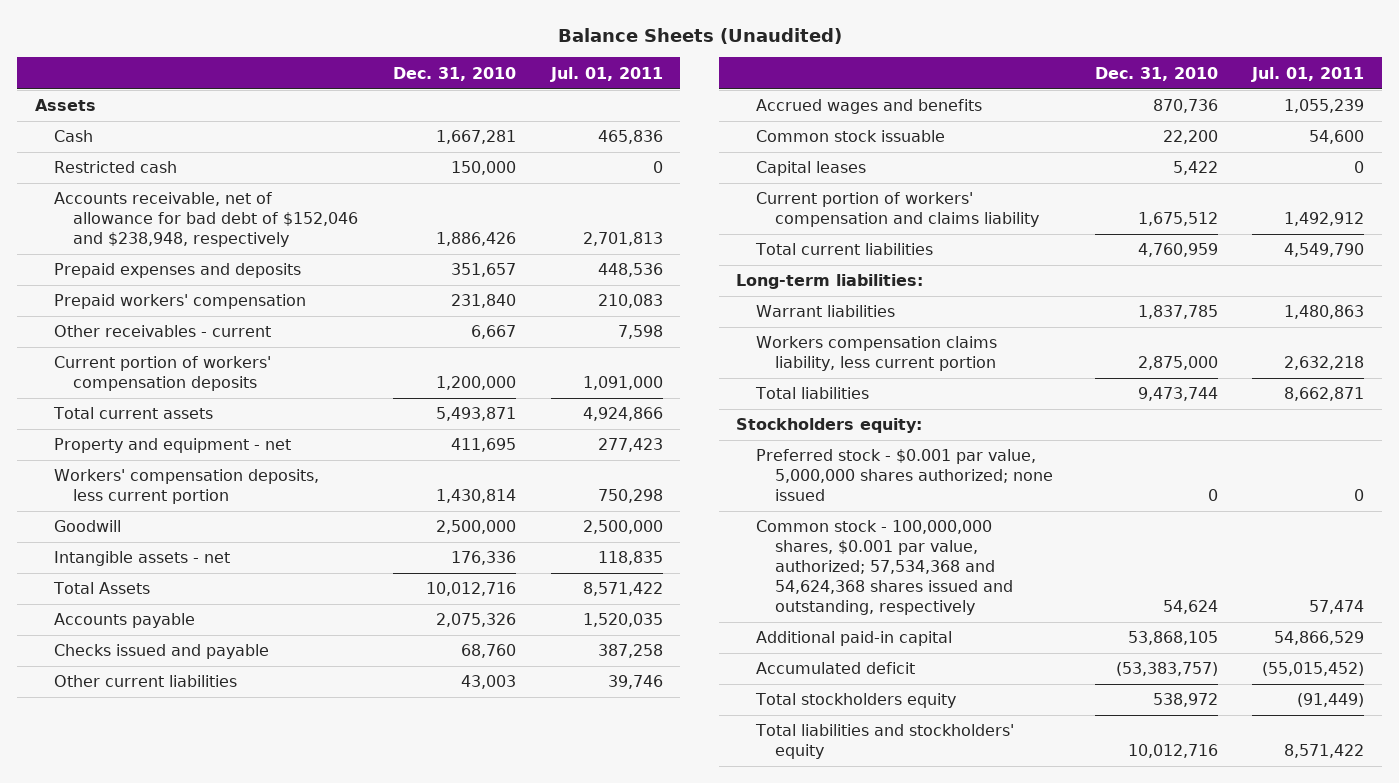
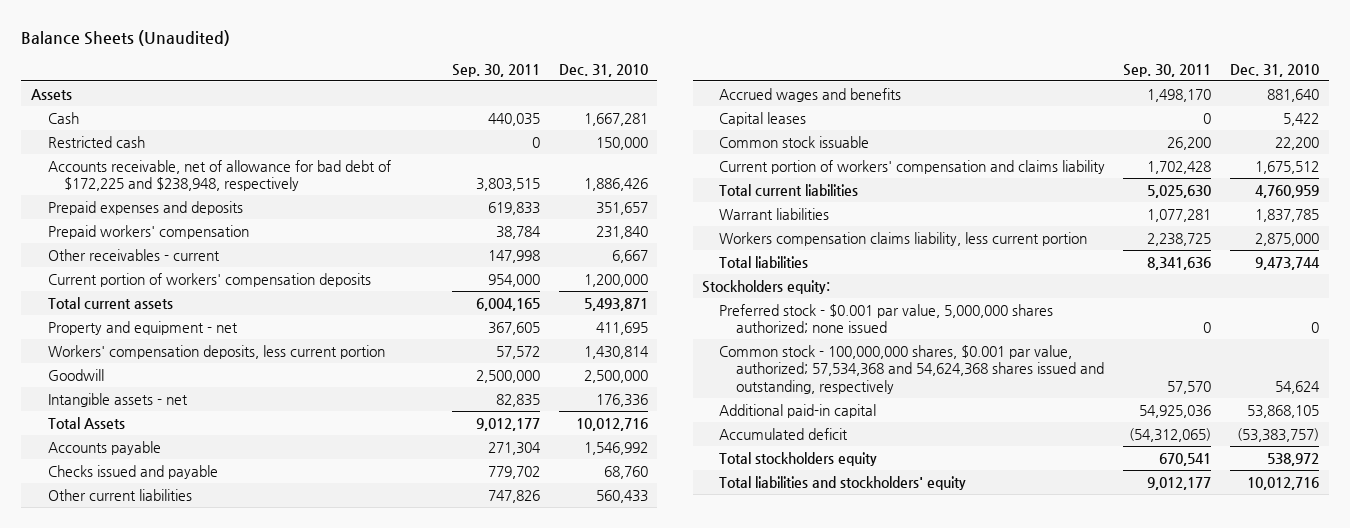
[549,66,663,82] Jul. 01, 2011 -> none
none -> [452,64,541,78] Sep. 30, 2011
[53,192,359,248] Accounts receivable, net of allowance for bad debt of $152,046 and $238,948, respectively -> [47,159,391,192] Accounts receivable, net of allowance for bad debt of $172,225 and $238,948, respectively
[435,613,516,628] 2,075,326 -> [583,441,648,455] 1,546,992
[460,675,516,690] 43,003 -> [595,489,648,503] 560,433
[1152,99,1218,114] 870,736 -> [1267,88,1320,102] 881,640
[755,130,945,143] Common stock issuable -> [718,135,869,148] Common stock issuable
[736,274,924,290] Long-term liabilities: -> none

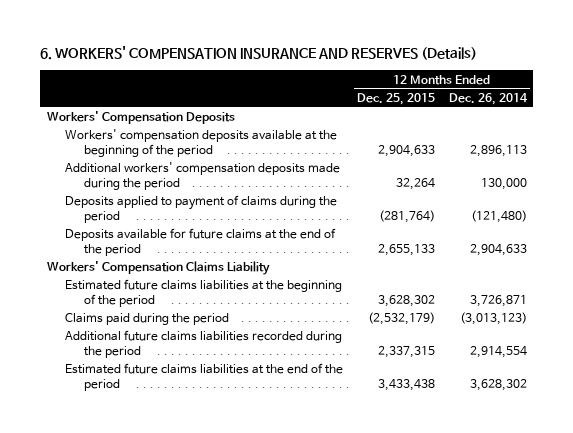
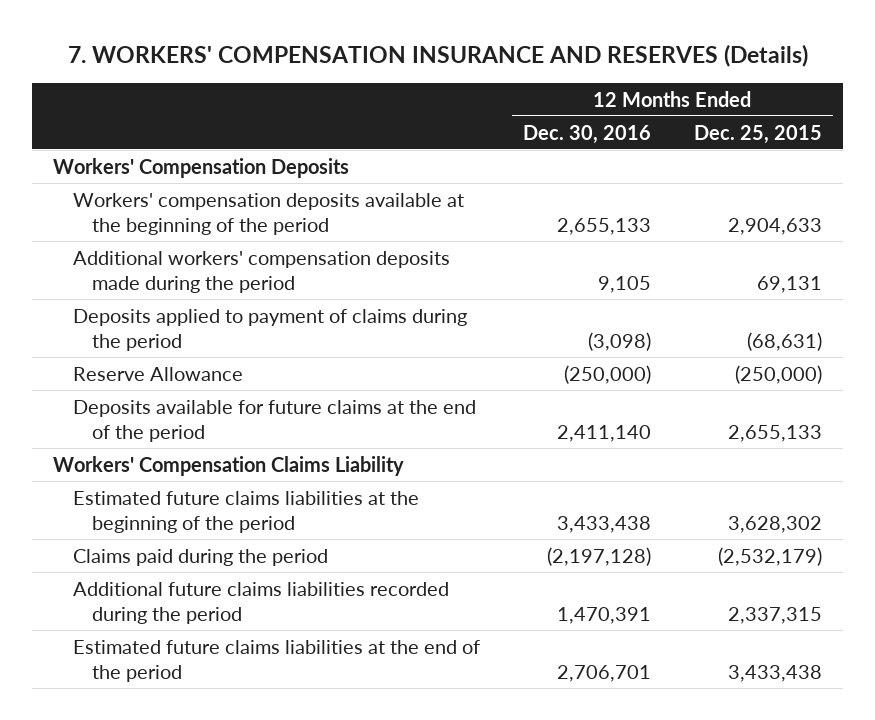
[40,46,478,61] 6. WORKERS' COMPENSATION INSURANCE AND RESERVES (Details) -> [67,44,808,68] 7. WORKERS' COMPENSATION INSURANCE AND RESERVES (Details)
[448,92,528,105] Dec. 26, 2014 -> none
none -> [522,124,651,144] Dec. 30, 2016
[395,178,435,191] 32,264 -> [756,275,822,293] 69,131
[378,210,435,224] (281,764) -> [746,331,822,351] (68,631)
none -> [72,366,243,381] Reserve Allowance

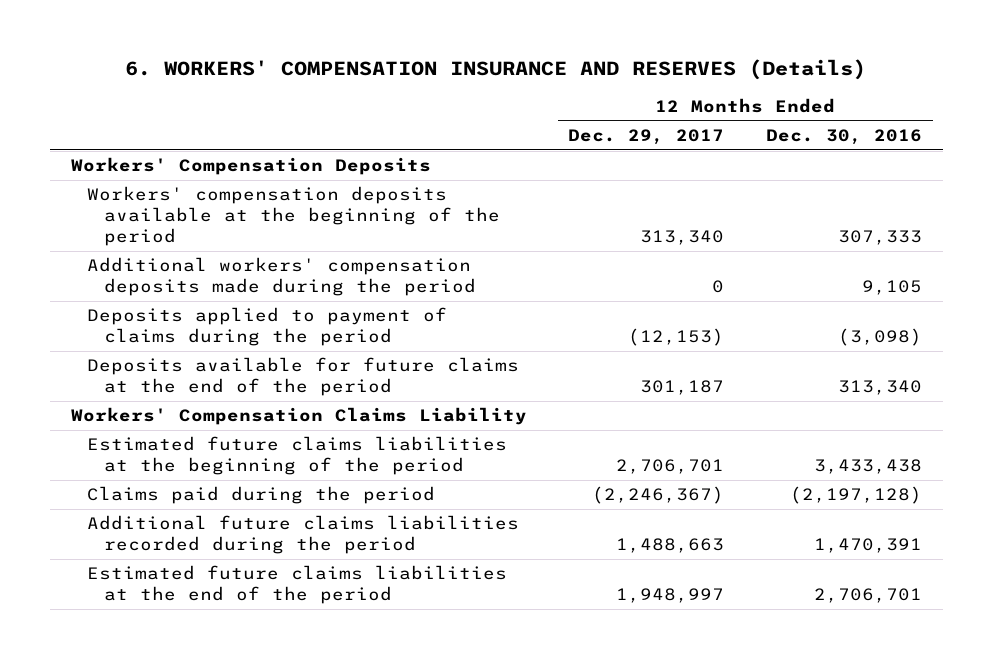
[67,44,808,68] 7. WORKERS' COMPENSATION INSURANCE AND RESERVES (Details) -> [125,59,867,81] 6. WORKERS' COMPENSATION INSURANCE AND RESERVES (Details)
[693,124,822,144] Dec. 25, 2015 -> none
none -> [568,128,725,145] Dec. 29, 2017
[556,217,651,235] 2,655,133 -> [838,230,923,246] 307,333
[72,366,243,381] Reserve Allowance -> none
[556,424,651,442] 2,411,140 -> [838,380,923,396] 313,340

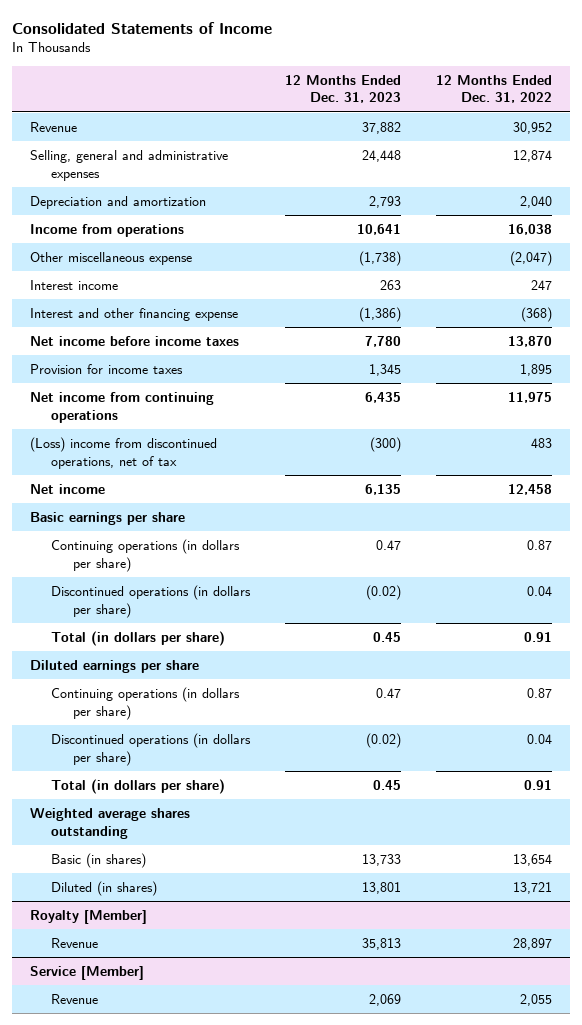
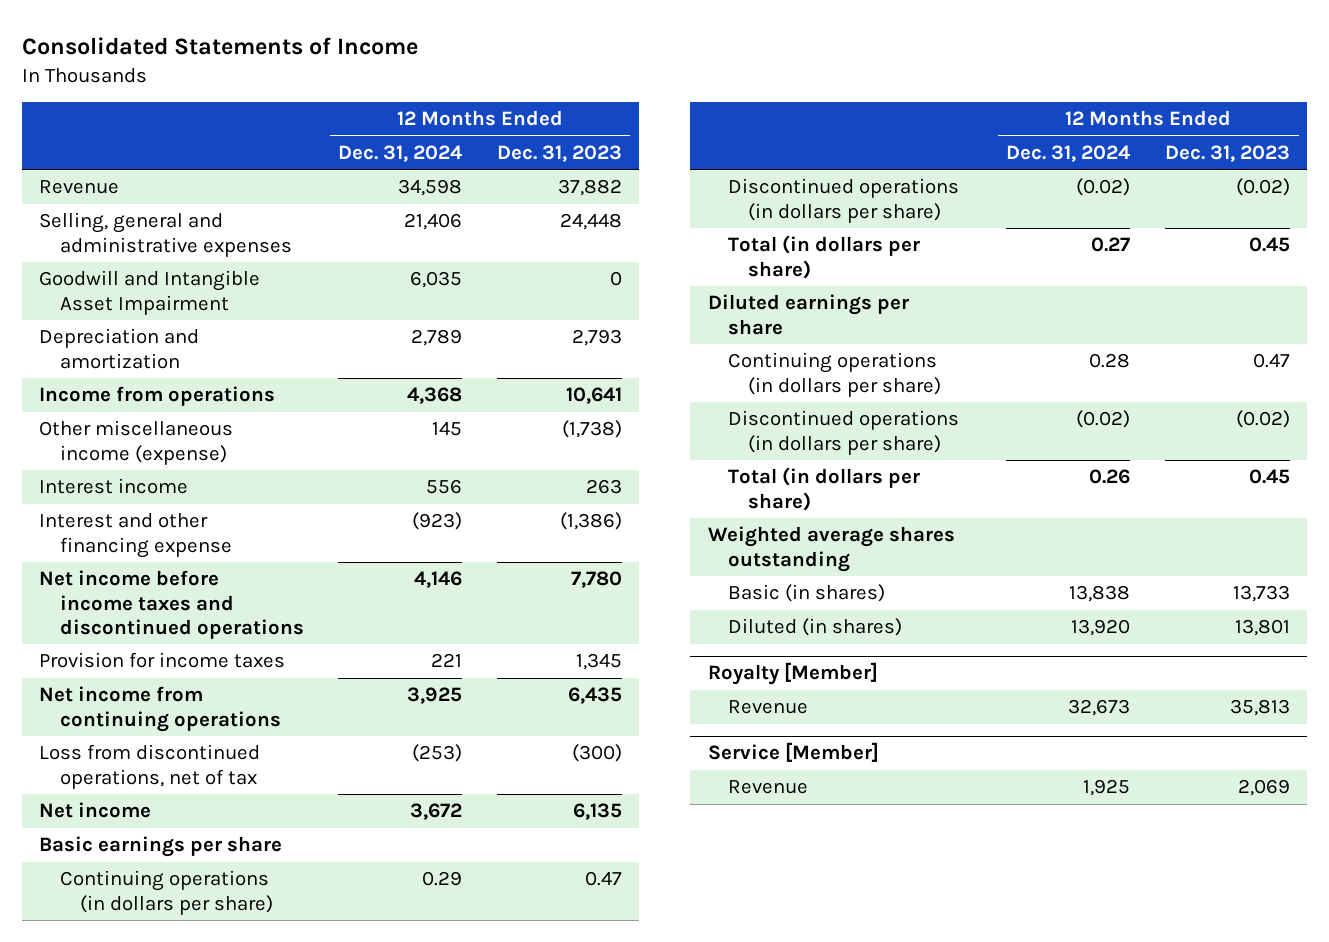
[436,74,553,104] 12 Months Ended Dec. 31, 2022 -> none
none -> [338,145,463,163] Dec. 31, 2024
none -> [39,270,261,315] Goodwill and Intangible Asset Impairment
[29,251,192,265] Other miscellaneous expense -> [39,420,234,465] Other miscellaneous income (expense)
[29,335,239,346] Net income before income taxes -> [39,570,304,639] Net income before income taxes and discontinued operations
[29,436,217,469] (Loss) income from discontinued operations, net of tax -> [39,744,261,789] Loss from discontinued operations, net of tax

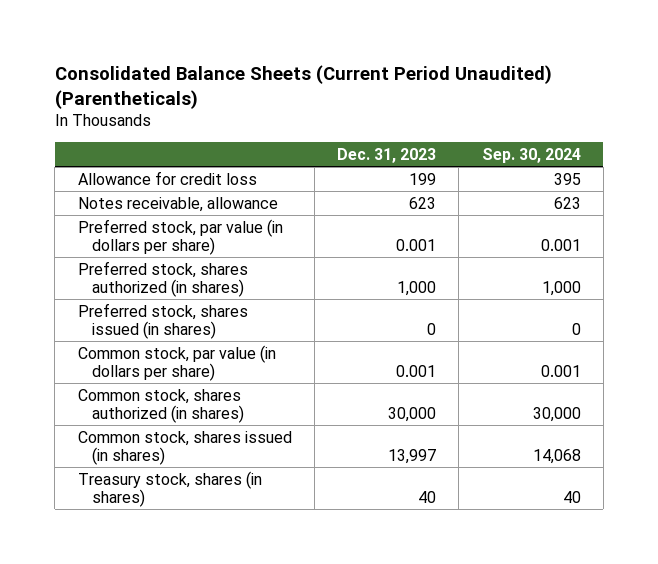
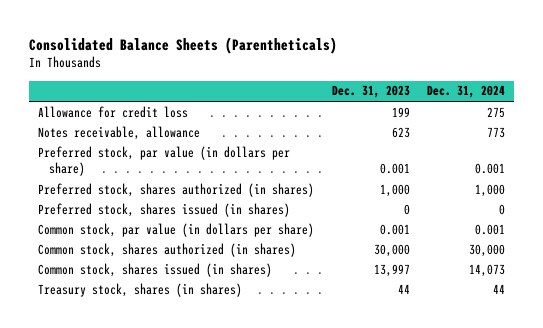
[54,64,552,109] Consolidated Balance Sheets (Current Period Unaudited) (Parentheticals) -> [29,36,338,54] Consolidated Balance Sheets (Parentheticals)
[481,147,581,163] Sep. 30, 2024 -> none
none -> [427,85,506,99] Dec. 31, 2024
[418,491,437,504] 40 -> [397,283,410,294] 44

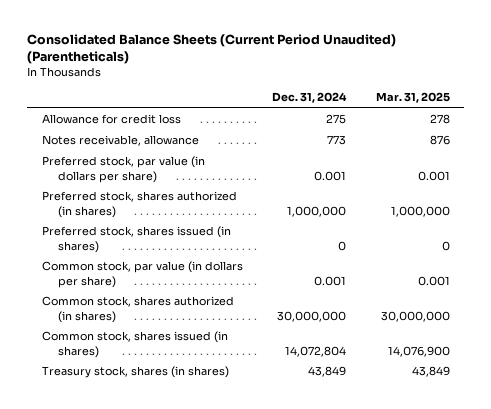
[29,36,338,54] Consolidated Balance Sheets (Parentheticals) -> [26,33,396,65] Consolidated Balance Sheets (Current Period Unaudited) (Parentheticals)
[331,85,410,99] Dec. 31, 2023 -> none
none -> [375,92,450,104] Mar. 31, 2025
[475,183,506,197] 1,000 -> [287,205,347,217] 1,000,000
[469,243,506,257] 30,000 -> [277,310,347,322] 30,000,000
[469,263,506,277] 14,073 -> [285,345,347,357] 14,072,804
[493,283,506,294] 44 -> [308,366,347,378] 43,849

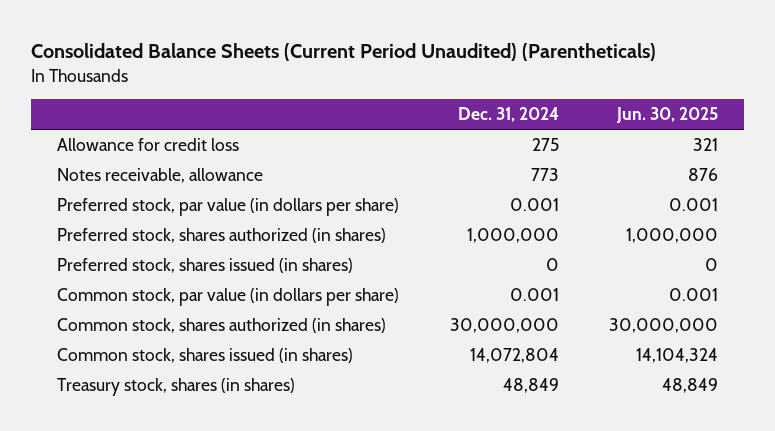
[375,92,450,104] Mar. 31, 2025 -> none
none -> [616,107,719,124] Jun. 30, 2025
[308,366,347,378] 43,849 -> [502,378,559,394] 48,849

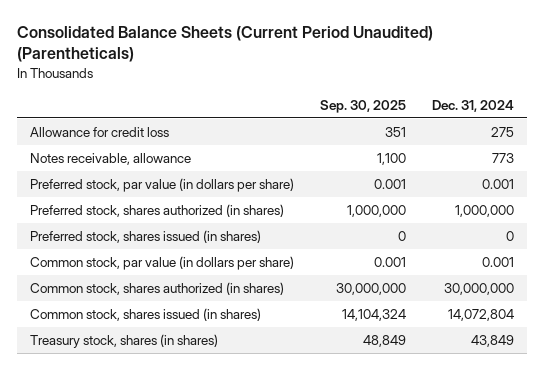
[616,107,719,124] Jun. 30, 2025 -> none
none -> [319,99,406,113] Sep. 30, 2025
[502,378,559,394] 48,849 -> [471,335,515,348] 43,849

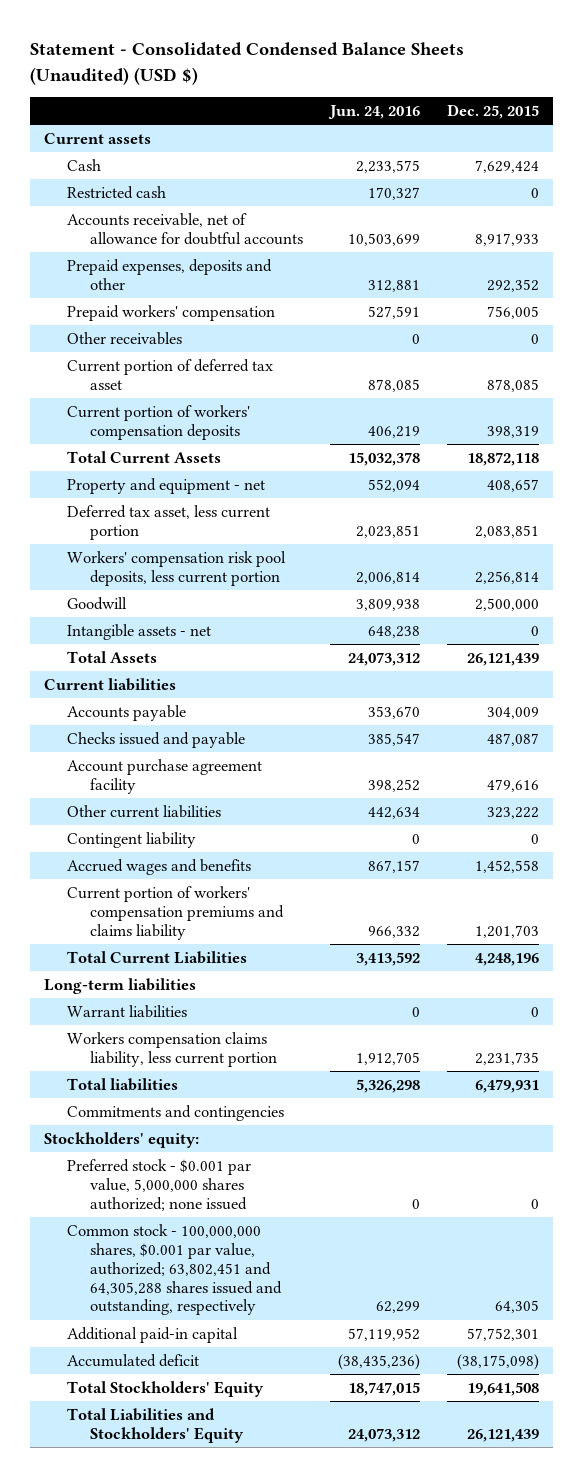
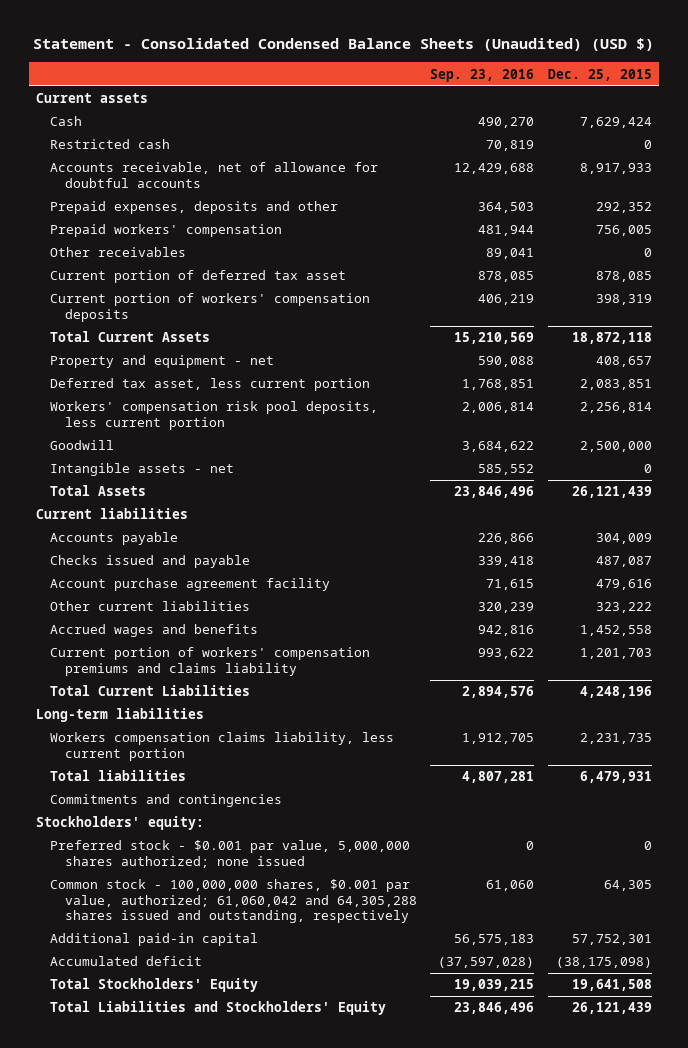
[327,104,420,119] Jun. 24, 2016 -> none
none -> [430,68,535,82] Sep. 23, 2016
[66,831,196,848] Contingent liability -> none
[66,1004,187,1018] Warrant liabilities -> none
[66,1223,282,1316] Common stock - 100,000,000 shares, $0.001 par value, authorized; 63,802,451 and 64,305,288 shares issued and outstanding, respectively -> [50,879,417,923] Common stock - 100,000,000 shares, $0.001 par value, authorized; 61,060,042 and 64,305,288 shares issued and outstanding, respectively

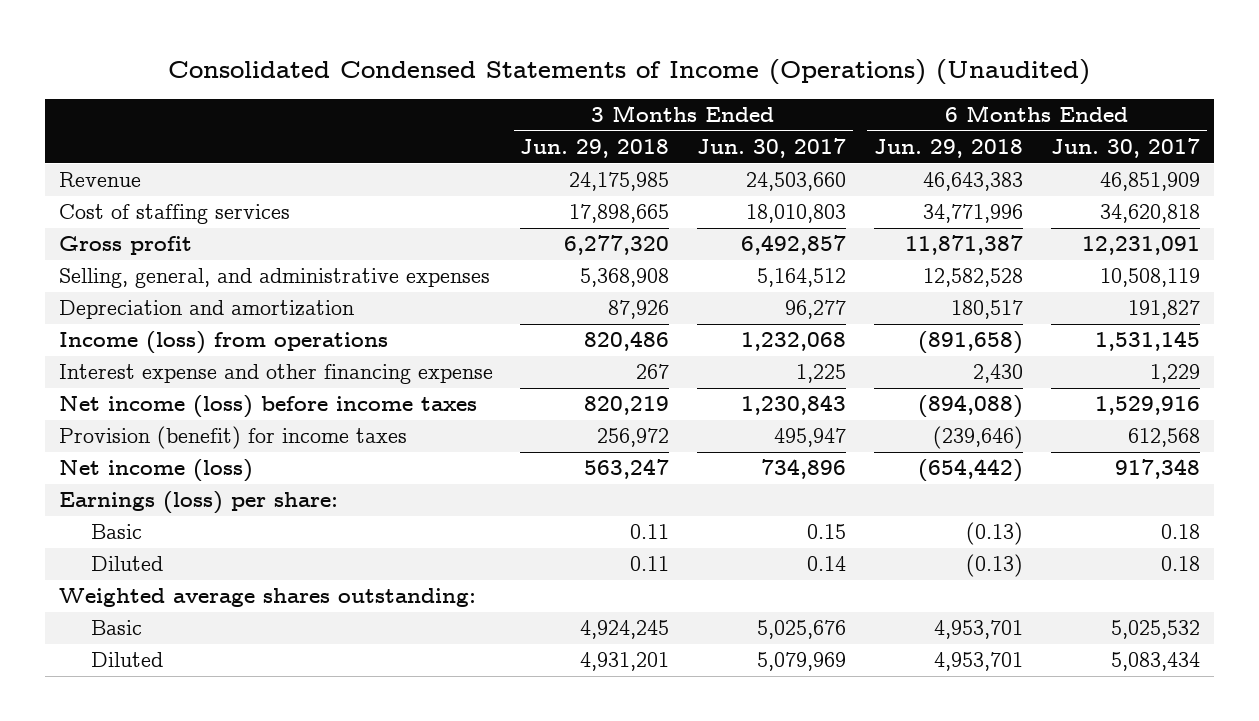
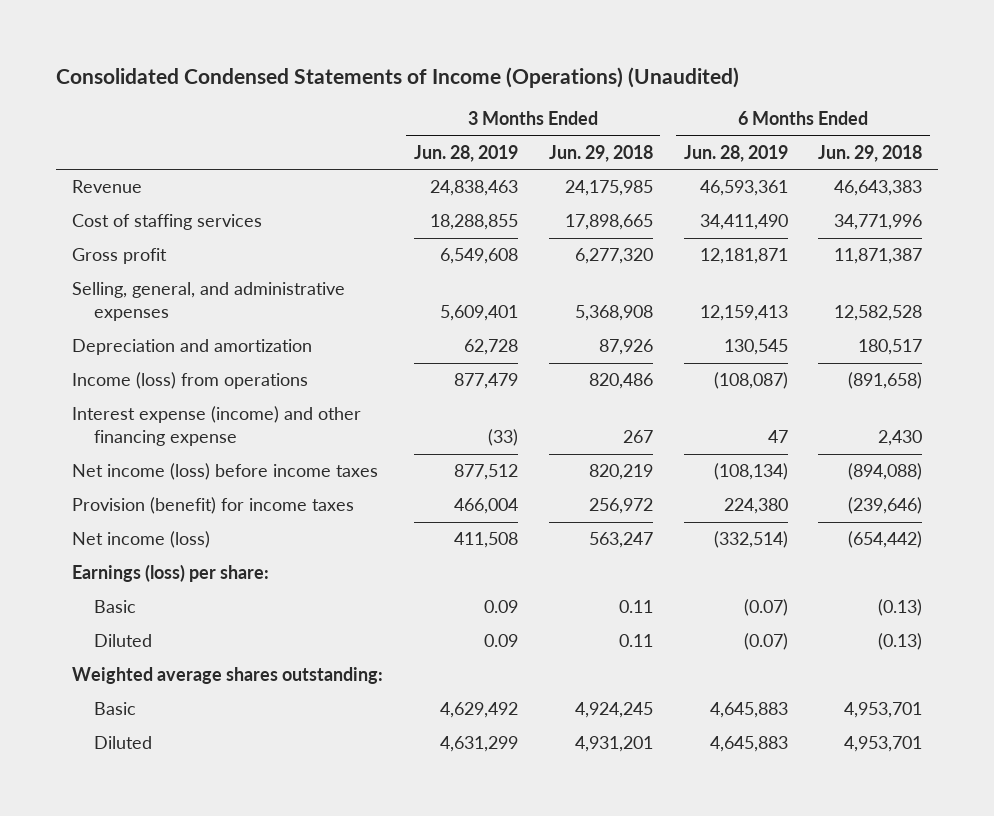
[697,138,847,159] Jun. 30, 2017 -> none
[1051,138,1201,159] Jun. 30, 2017 -> none
none -> [413,144,518,162] Jun. 28, 2019
none -> [683,144,788,162] Jun. 28, 2019
[58,364,493,385] Interest expense and other financing expense -> [71,406,361,447] Interest expense (income) and other financing expense

